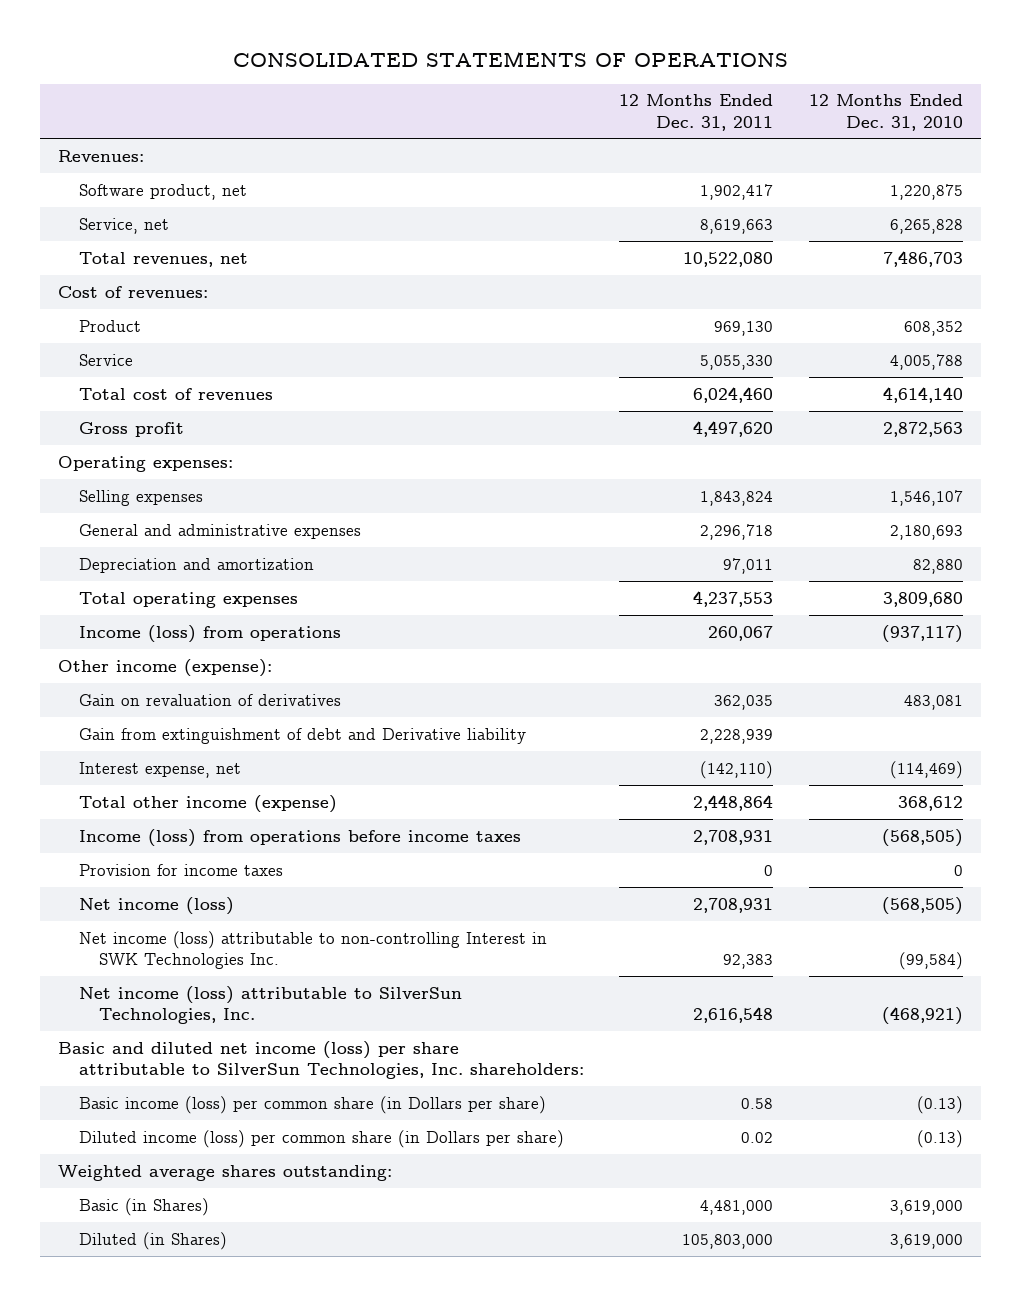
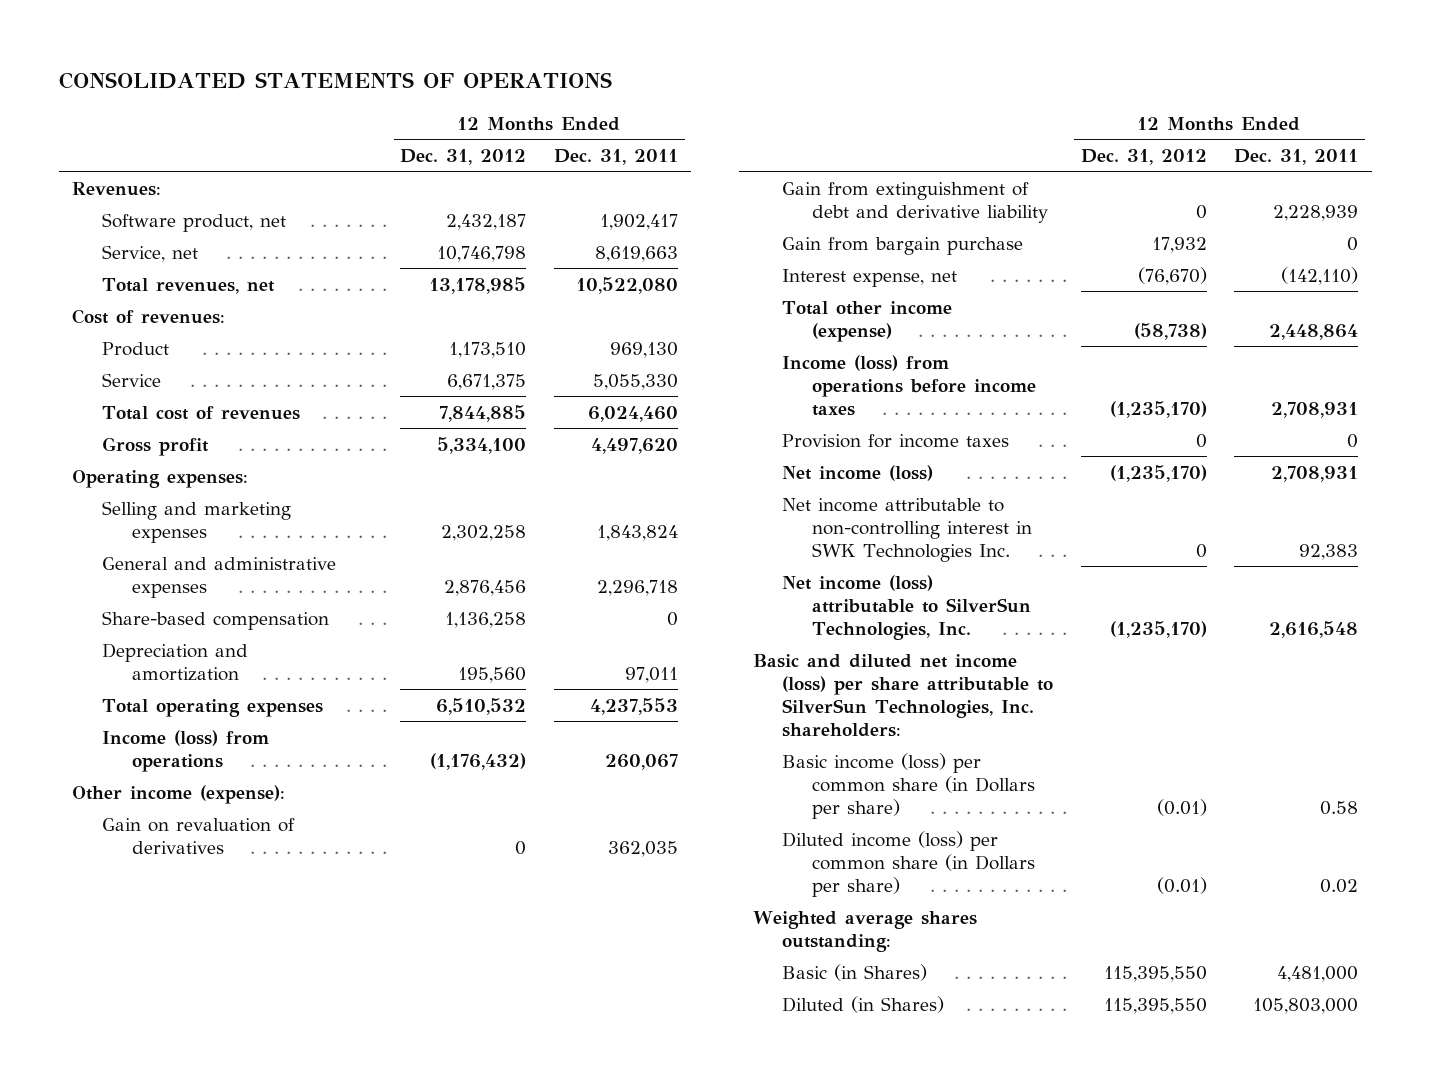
[809,94,964,131] 12 Months Ended Dec. 31, 2010 -> none
none -> [400,149,527,166] Dec. 31, 2012
[78,489,203,506] Selling expenses -> [102,500,292,543] Selling and marketing expenses
none -> [102,610,330,630] Share-based compensation
[78,727,526,744] Gain from extinguishment of debt and Derivative liability -> [782,181,1049,223] Gain from extinguishment of debt and derivative liability
none -> [782,236,1024,255] Gain from bargain purchase
[78,930,547,969] Net income (loss) attributable to non-controlling Interest in SWK Technologies Inc. -> [782,497,1033,562] Net income attributable to non-controlling interest in SWK Technologies Inc.

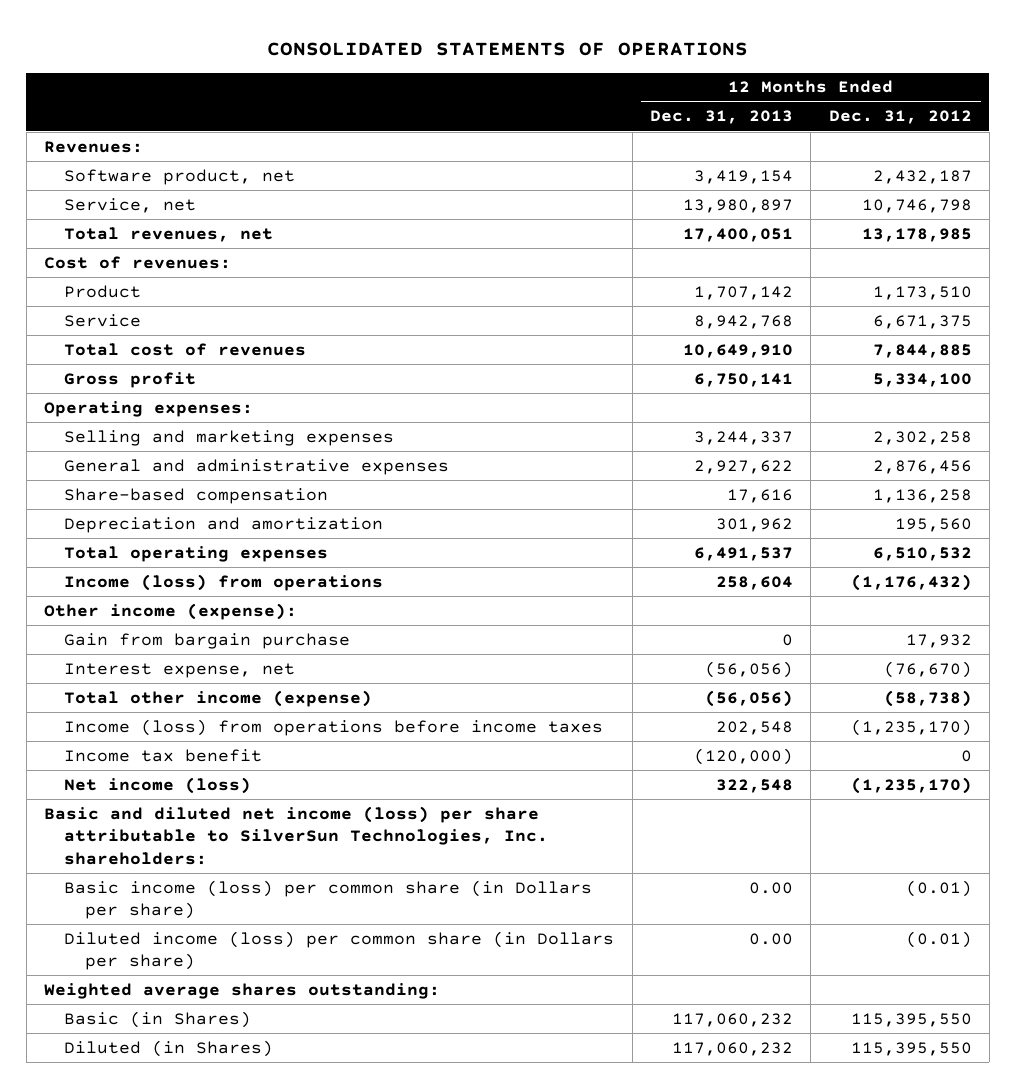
[553,149,678,166] Dec. 31, 2011 -> none
none -> [650,110,794,125] Dec. 31, 2013
[102,817,296,854] Gain on revaluation of derivatives -> none
[782,181,1049,223] Gain from extinguishment of debt and derivative liability -> none
[782,433,1010,448] Provision for income taxes -> [64,748,263,762] Income tax benefit
[782,497,1033,562] Net income attributable to non-controlling interest in SWK Technologies Inc. -> none
[782,574,1032,640] Net income (loss) attributable to SilverSun Technologies, Inc. -> none

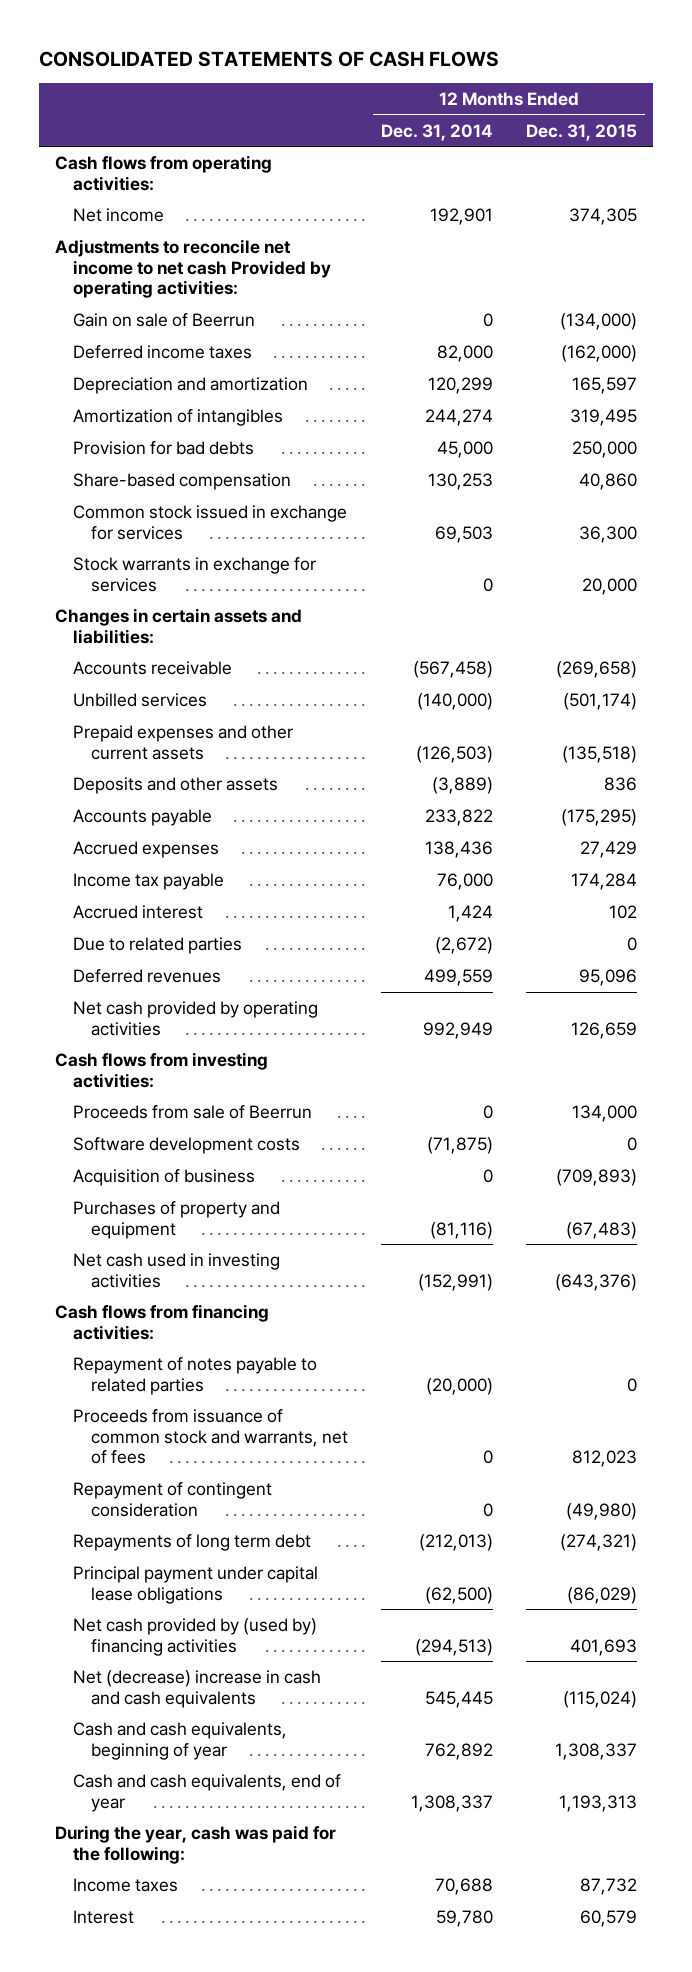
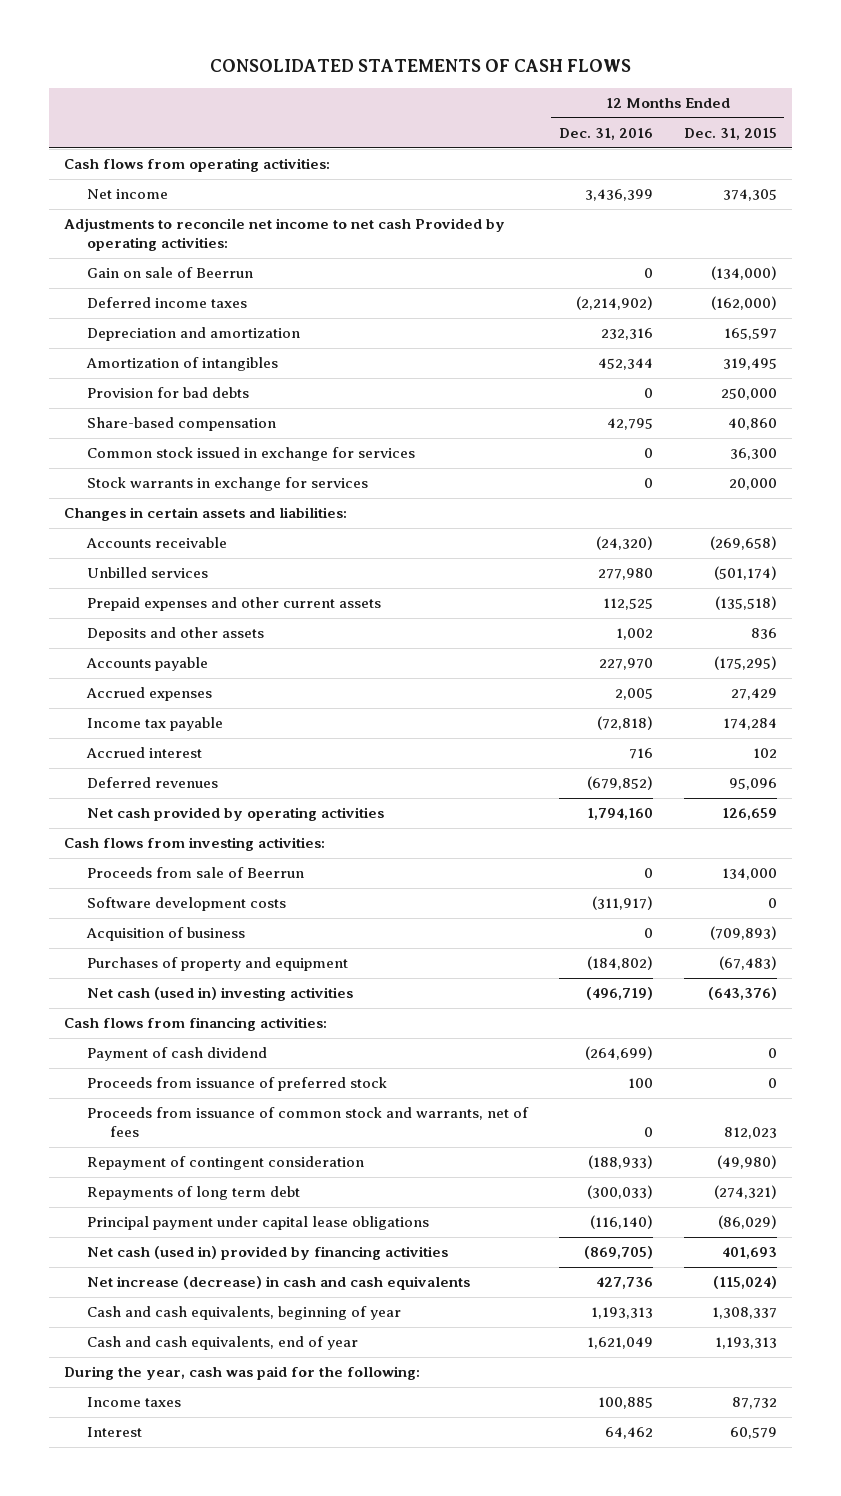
[381,123,494,141] Dec. 31, 2014 -> none
none -> [558,127,653,140] Dec. 31, 2016
[73,936,243,954] Due to related parties -> none
[73,1252,281,1288] Net cash used in investing activities -> [87,987,354,1002] Net cash (used in) investing activities
[73,1356,318,1395] Repayment of notes payable to related parties -> none
none -> [87,1047,268,1062] Payment of cash dividend
none -> [87,1077,388,1092] Proceeds from issuance of preferred stock
[73,1617,318,1656] Net cash provided by (used by) financing activities -> [87,1246,449,1261] Net cash (used in) provided by financing activities
[73,1669,322,1708] Net (decrease) increase in cash and cash equivalents -> [87,1276,471,1291] Net increase (decrease) in cash and cash equivalents

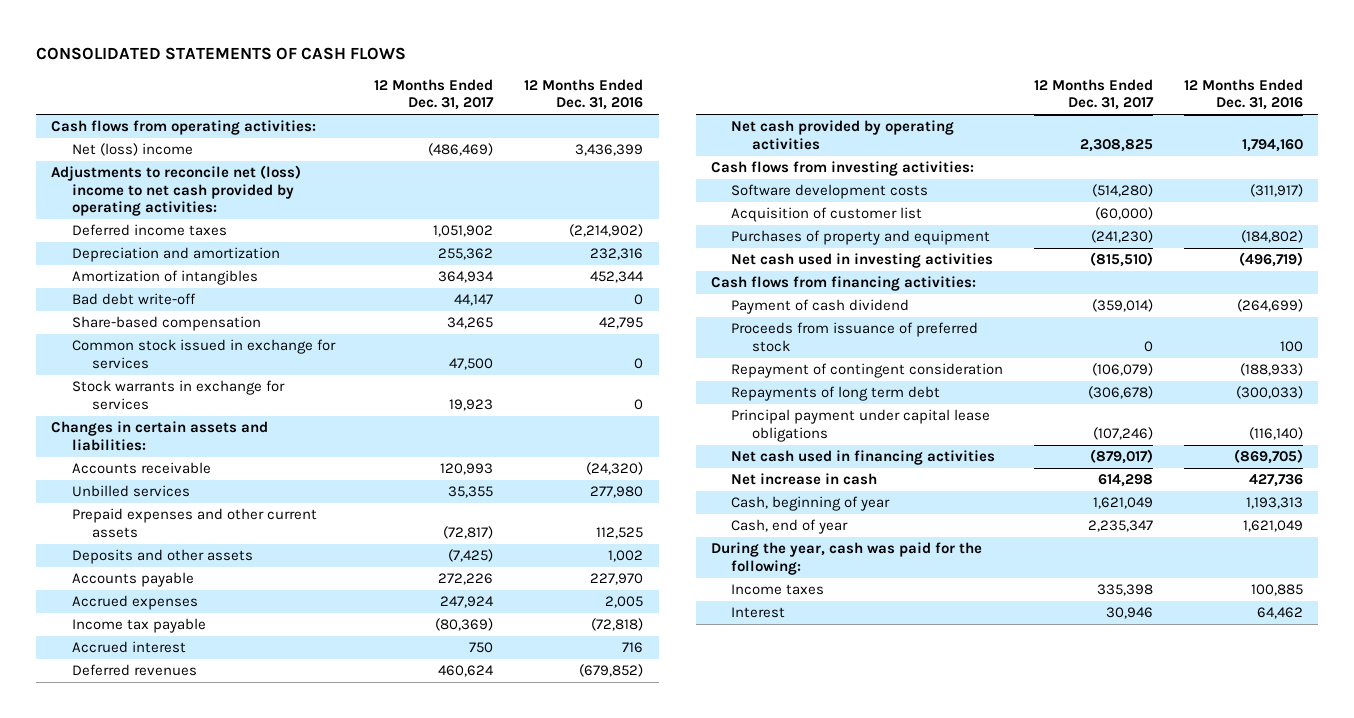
[683,127,777,140] Dec. 31, 2015 -> none
none -> [374,78,495,111] 12 Months Ended Dec. 31, 2017
[87,267,254,279] Gain on sale of Beerrun -> none
[87,189,169,200] Net income -> [71,143,193,157] Net (loss) income
[64,218,506,251] Adjustments to reconcile net income to net cash Provided by operating activities: -> [51,165,302,217] Adjustments to reconcile net (loss) income to net cash provided by operating activities:
[87,387,250,399] Provision for bad debts -> [71,293,196,306] Bad debt write-off
[87,867,305,879] Proceeds from sale of Beerrun -> none
[86,927,246,942] Acquisition of business -> none
none -> [731,207,923,223] Acquisition of customer list
[87,987,354,1002] Net cash (used in) investing activities -> [731,253,994,269] Net cash used in investing activities
[87,1107,530,1137] Proceeds from issuance of common stock and warrants, net of fees -> none
[87,1246,449,1261] Net cash (used in) provided by financing activities -> [731,450,996,466] Net cash used in financing activities
[87,1276,471,1291] Net increase (decrease) in cash and cash equivalents -> [731,473,878,486] Net increase in cash
[87,1306,402,1321] Cash and cash equivalents, beginning of year -> [731,496,891,512] Cash, beginning of year
[87,1336,359,1351] Cash and cash equivalents, end of year -> [731,519,849,535] Cash, end of year

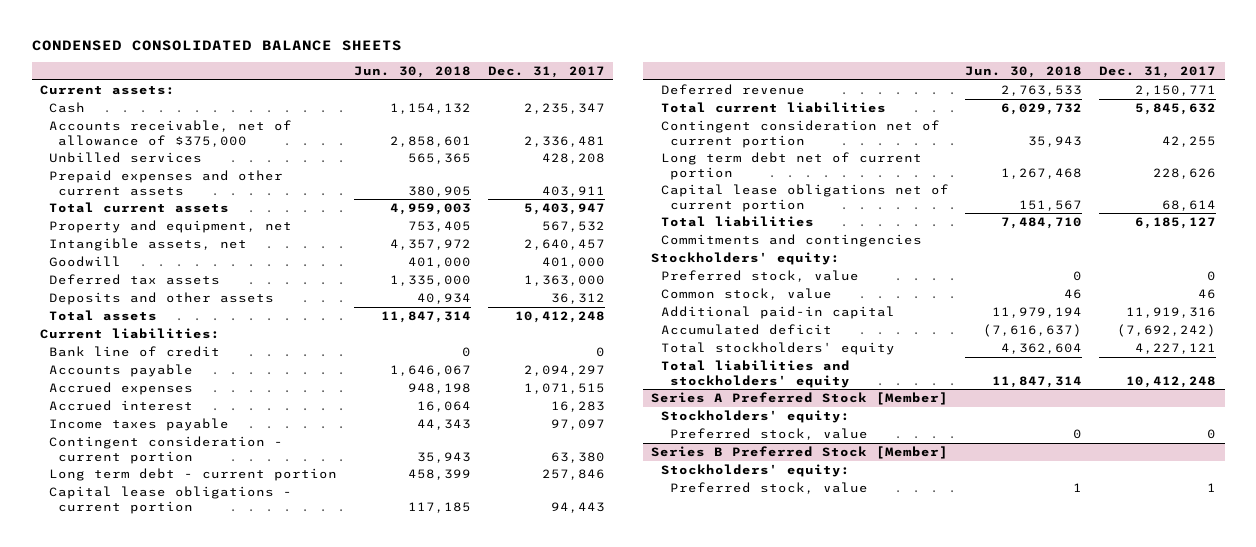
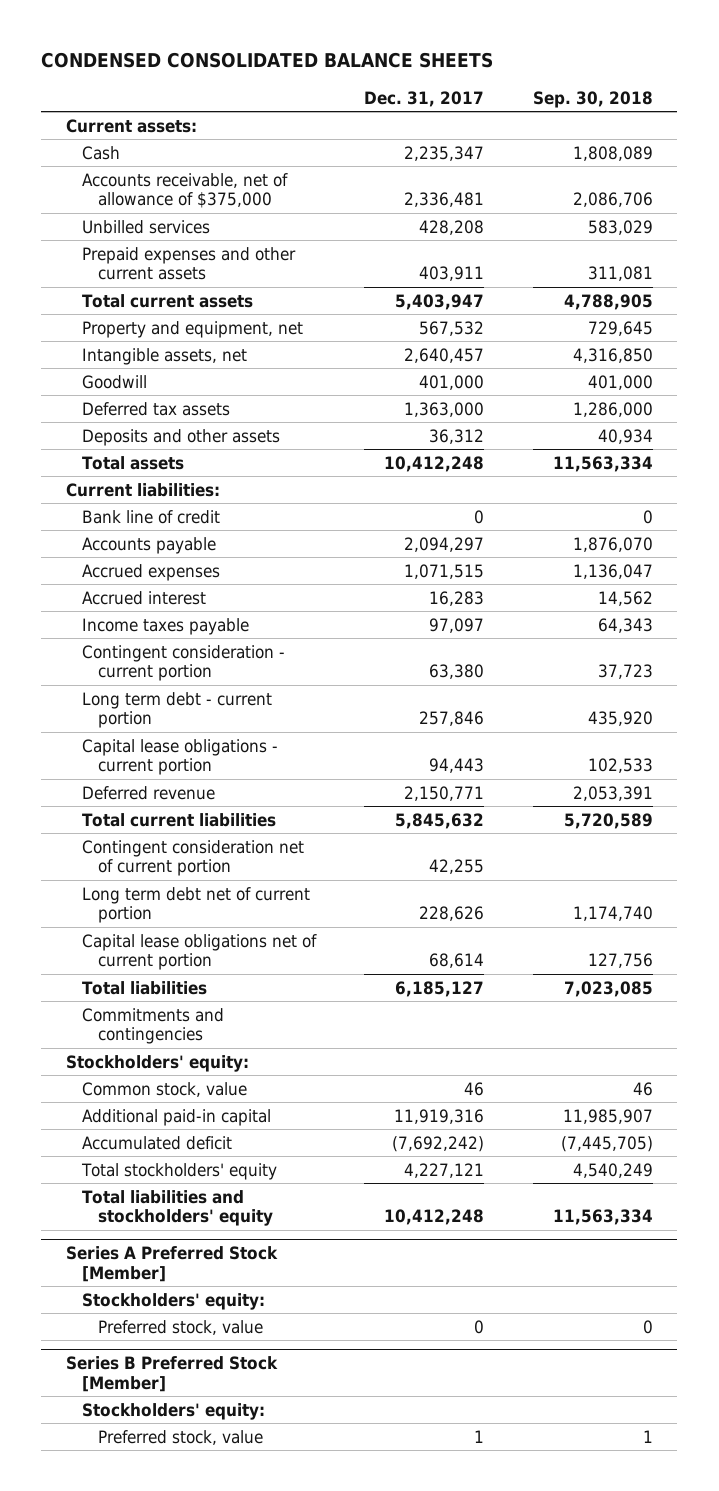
[353,66,471,79] Jun. 30, 2018 -> none
none -> [533,90,654,108] Sep. 30, 2018
[660,270,859,283] Preferred stock, value -> none

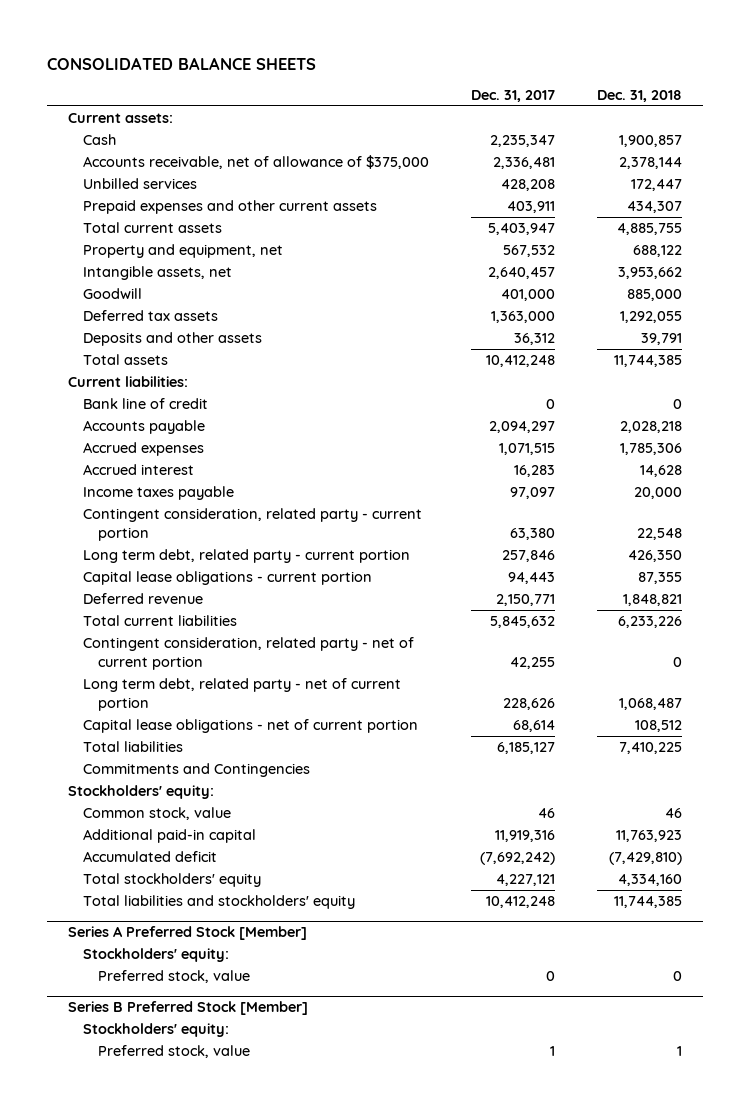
[41,52,494,69] CONDENSED CONSOLIDATED BALANCE SHEETS -> [47,56,317,70] CONSOLIDATED BALANCE SHEETS
[533,90,654,108] Sep. 30, 2018 -> none
none -> [597,89,683,102] Dec. 31, 2018
[81,644,285,682] Contingent consideration - current portion -> [83,508,423,541] Contingent consideration, related party - current portion
[81,691,272,729] Long term debt - current portion -> [83,549,411,564] Long term debt, related party - current portion
[81,839,304,877] Contingent consideration net of current portion -> [83,637,415,670] Contingent consideration, related party - net of current portion
[81,886,310,924] Long term debt net of current portion -> [83,678,402,711] Long term debt, related party - net of current portion
[81,933,317,971] Capital lease obligations net of current portion -> [83,719,419,734] Capital lease obligations - net of current portion
[81,1007,224,1045] Commitments and contingencies -> [83,763,311,778] Commitments and Contingencies

